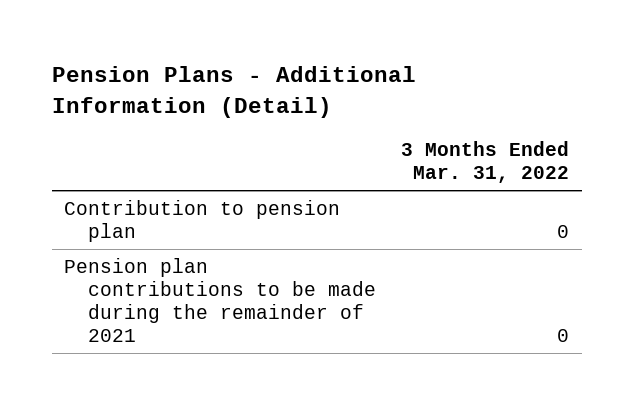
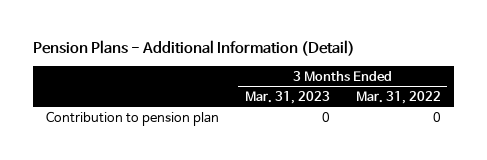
none -> [244,90,330,104] Mar. 31, 2023
[64,257,376,343] Pension plan contributions to be made during the remainder of 2021 -> none

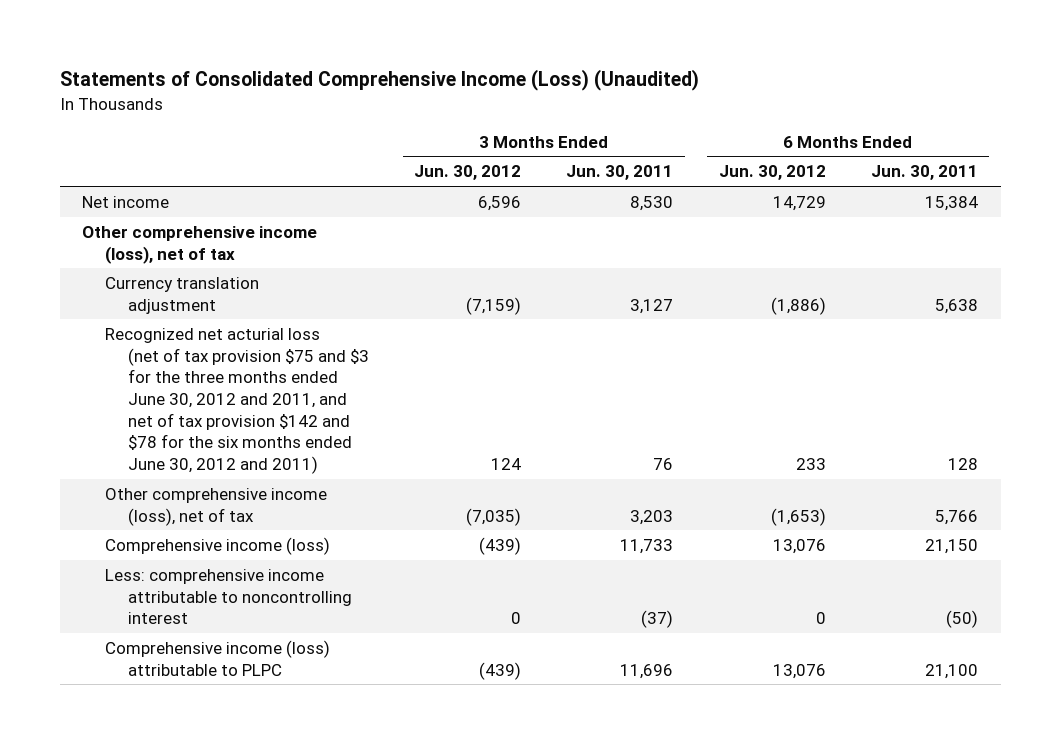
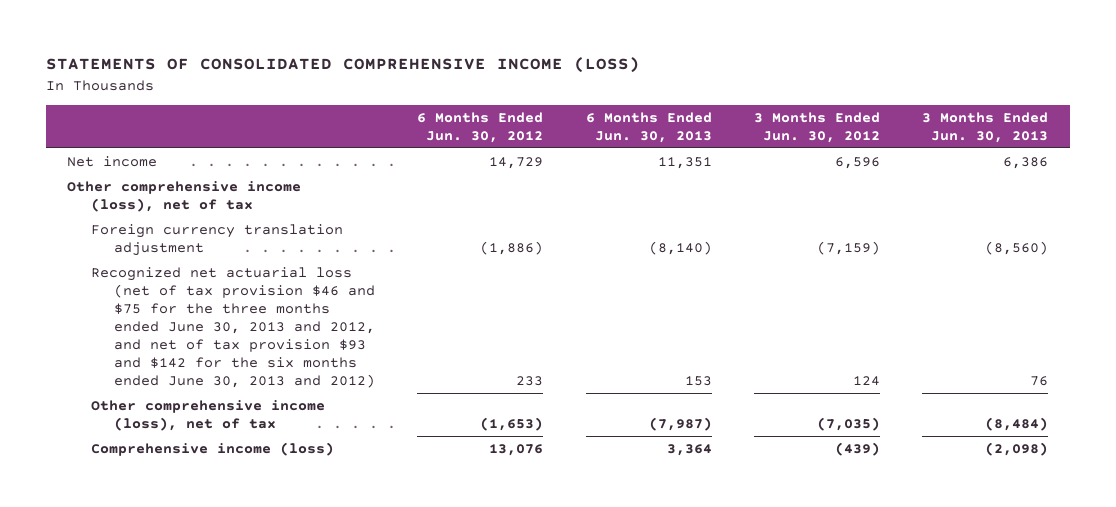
[59,69,699,92] Statements of Consolidated Comprehensive Income (Loss) (Unaudited) -> [46,57,641,74] STATEMENTS OF CONSOLIDATED COMPREHENSIVE INCOME (LOSS)
[566,165,674,181] Jun. 30, 2011 -> none
[870,165,978,181] Jun. 30, 2011 -> none
none -> [585,111,712,143] 6 Months Ended Jun. 30, 2013
none -> [922,111,1049,143] 3 Months Ended Jun. 30, 2013
[105,276,260,314] Currency translation adjustment -> [90,223,343,256] Foreign currency translation adjustment
[105,327,369,475] Recognized net acturial loss (net of tax provision $75 and $3 for the three months ended June 30, 2012 and 2011, and net of tax provision $142 and $78 for the six months ended June 30, 2012 and 2011) -> [90,266,375,389] Recognized net actuarial loss (net of tax provision $46 and $75 for the three months ended June 30, 2013 and 2012, and net of tax provision $93 and $142 for the six months ended June 30, 2013 and 2012)
[105,568,352,625] Less: comprehensive income attributable to noncontrolling interest -> none
[105,639,331,676] Comprehensive income (loss) attributable to PLPC -> none

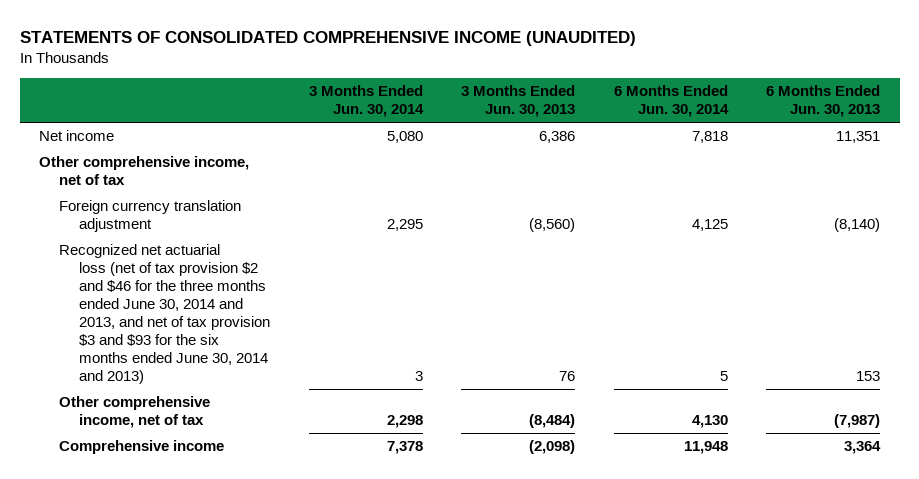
[46,57,641,74] STATEMENTS OF CONSOLIDATED COMPREHENSIVE INCOME (LOSS) -> [19,30,636,46] STATEMENTS OF CONSOLIDATED COMPREHENSIVE INCOME (UNAUDITED)
[417,111,544,143] 6 Months Ended Jun. 30, 2012 -> none
[753,111,880,143] 3 Months Ended Jun. 30, 2012 -> none
none -> [308,85,424,118] 3 Months Ended Jun. 30, 2014
none -> [613,85,729,118] 6 Months Ended Jun. 30, 2014
[67,180,302,212] Other comprehensive income (loss), net of tax -> [38,156,249,186] Other comprehensive income, net of tax
[90,266,375,389] Recognized net actuarial loss (net of tax provision $46 and $75 for the three months ended June 30, 2013 and 2012, and net of tax provision $93 and $142 for the six months ended June 30, 2013 and 2012) -> [59,244,271,385] Recognized net actuarial loss (net of tax provision $2 and $46 for the three months ended June 30, 2014 and 2013, and net of tax provision $3 and $93 for the six months ended June 30, 2014 and 2013)
[90,399,325,431] Other comprehensive income (loss), net of tax -> [59,396,211,429] Other comprehensive income, net of tax
[90,441,334,456] Comprehensive income (loss) -> [59,440,225,455] Comprehensive income

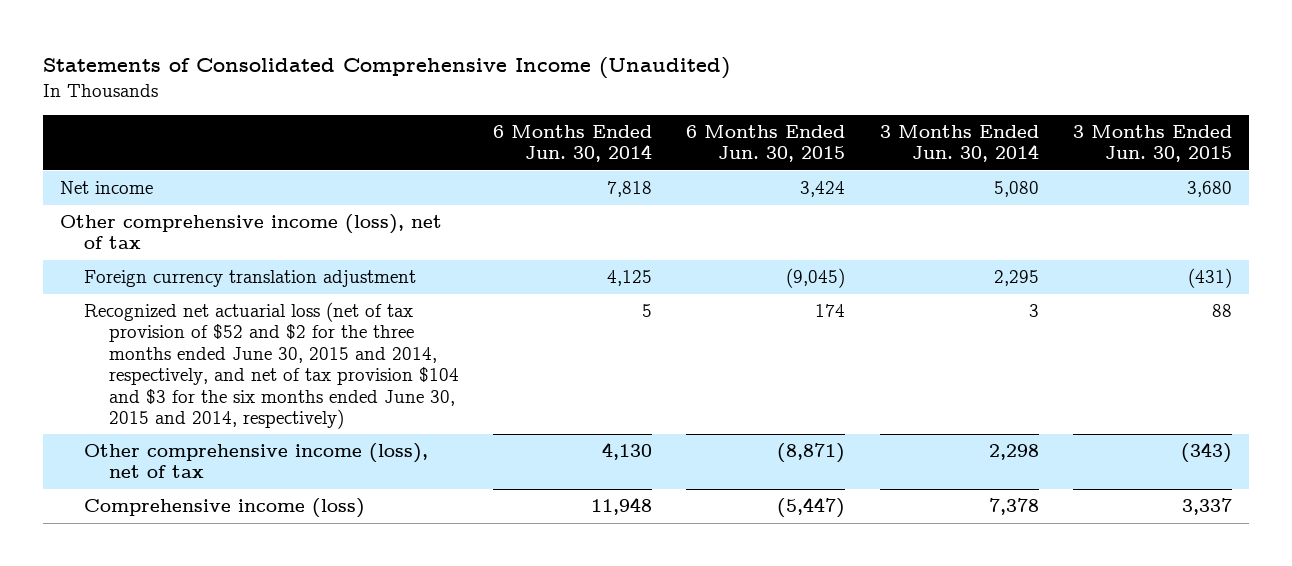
[19,30,636,46] STATEMENTS OF CONSOLIDATED COMPREHENSIVE INCOME (UNAUDITED) -> [43,56,731,79] Statements of Consolidated Comprehensive Income (Unaudited)
[461,85,576,118] 3 Months Ended Jun. 30, 2013 -> none
[766,85,881,118] 6 Months Ended Jun. 30, 2013 -> none
none -> [686,125,846,163] 6 Months Ended Jun. 30, 2015
none -> [1072,125,1232,163] 3 Months Ended Jun. 30, 2015
[38,156,249,186] Other comprehensive income, net of tax -> [60,214,443,250] Other comprehensive income (loss), net of tax
[59,244,271,385] Recognized net actuarial loss (net of tax provision $2 and $46 for the three months ended June 30, 2014 and 2013, and net of tax provision $3 and $93 for the six months ended June 30, 2014 and 2013) -> [84,302,459,429] Recognized net actuarial loss (net of tax provision of $52 and $2 for the three months ended June 30, 2015 and 2014, respectively, and net of tax provision $104 and $3 for the six months ended June 30, 2015 and 2014, respectively)
[59,396,211,429] Other comprehensive income, net of tax -> [84,443,429,479] Other comprehensive income (loss), net of tax
[59,440,225,455] Comprehensive income -> [84,498,366,519] Comprehensive income (loss)

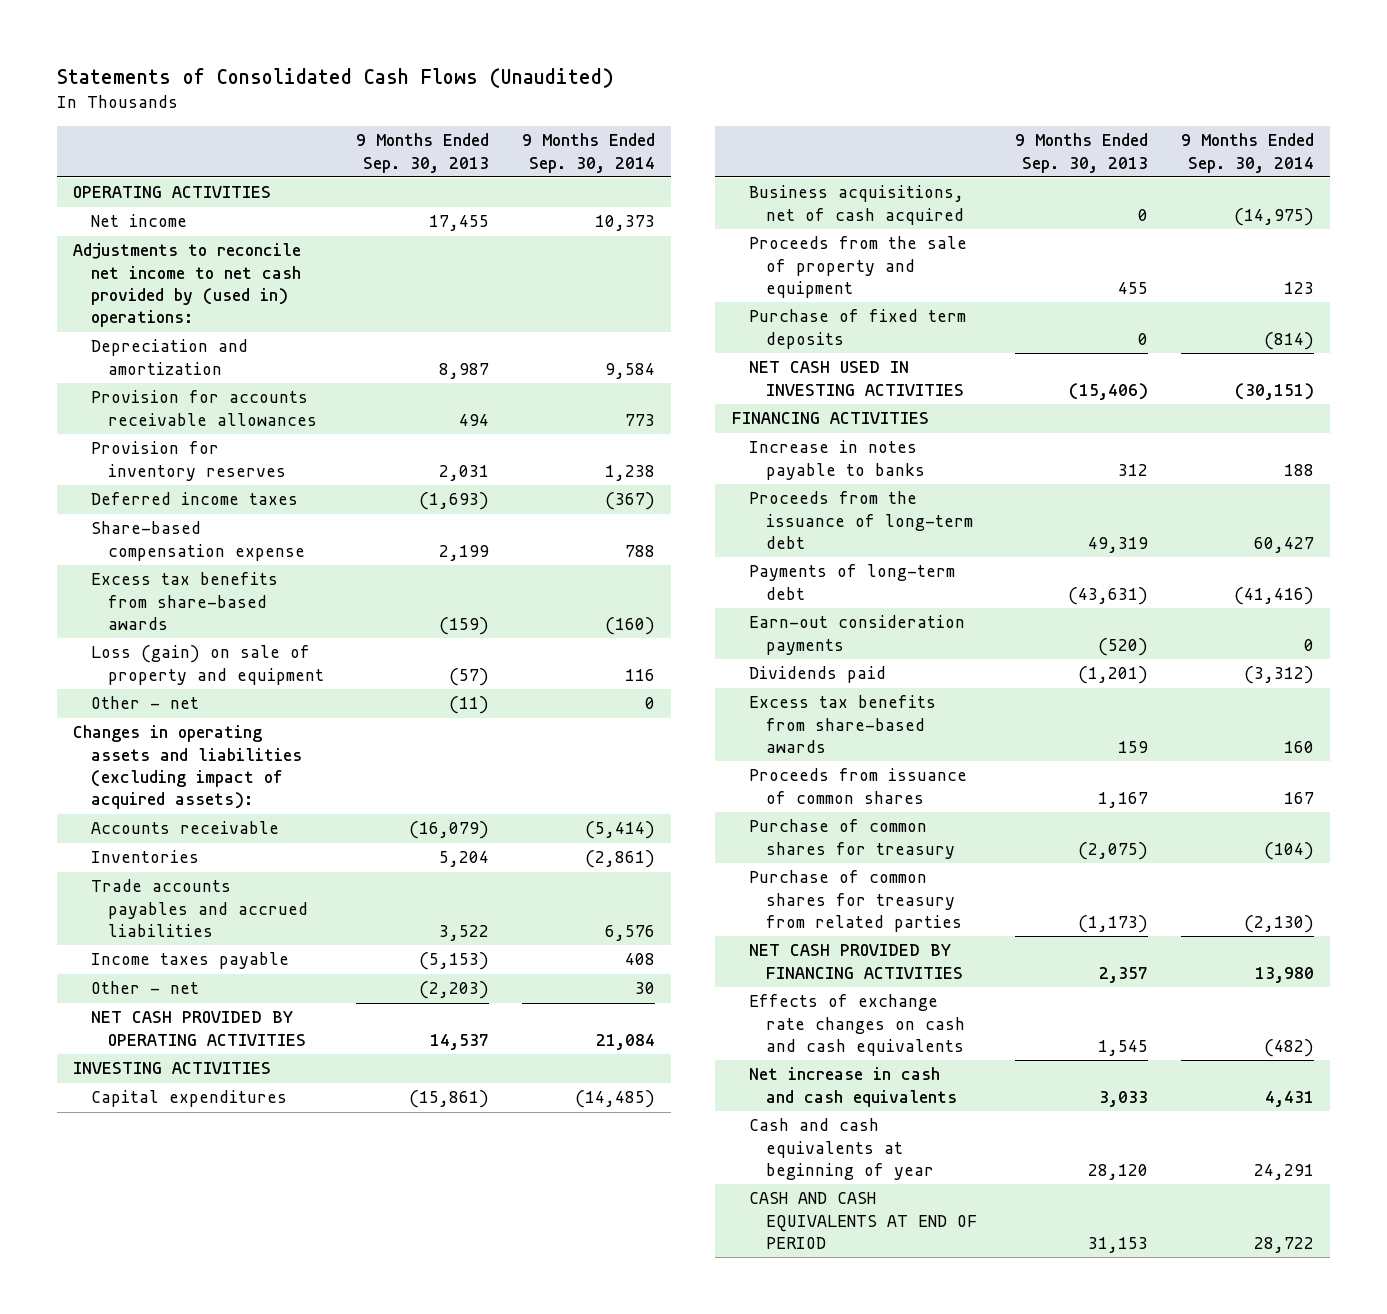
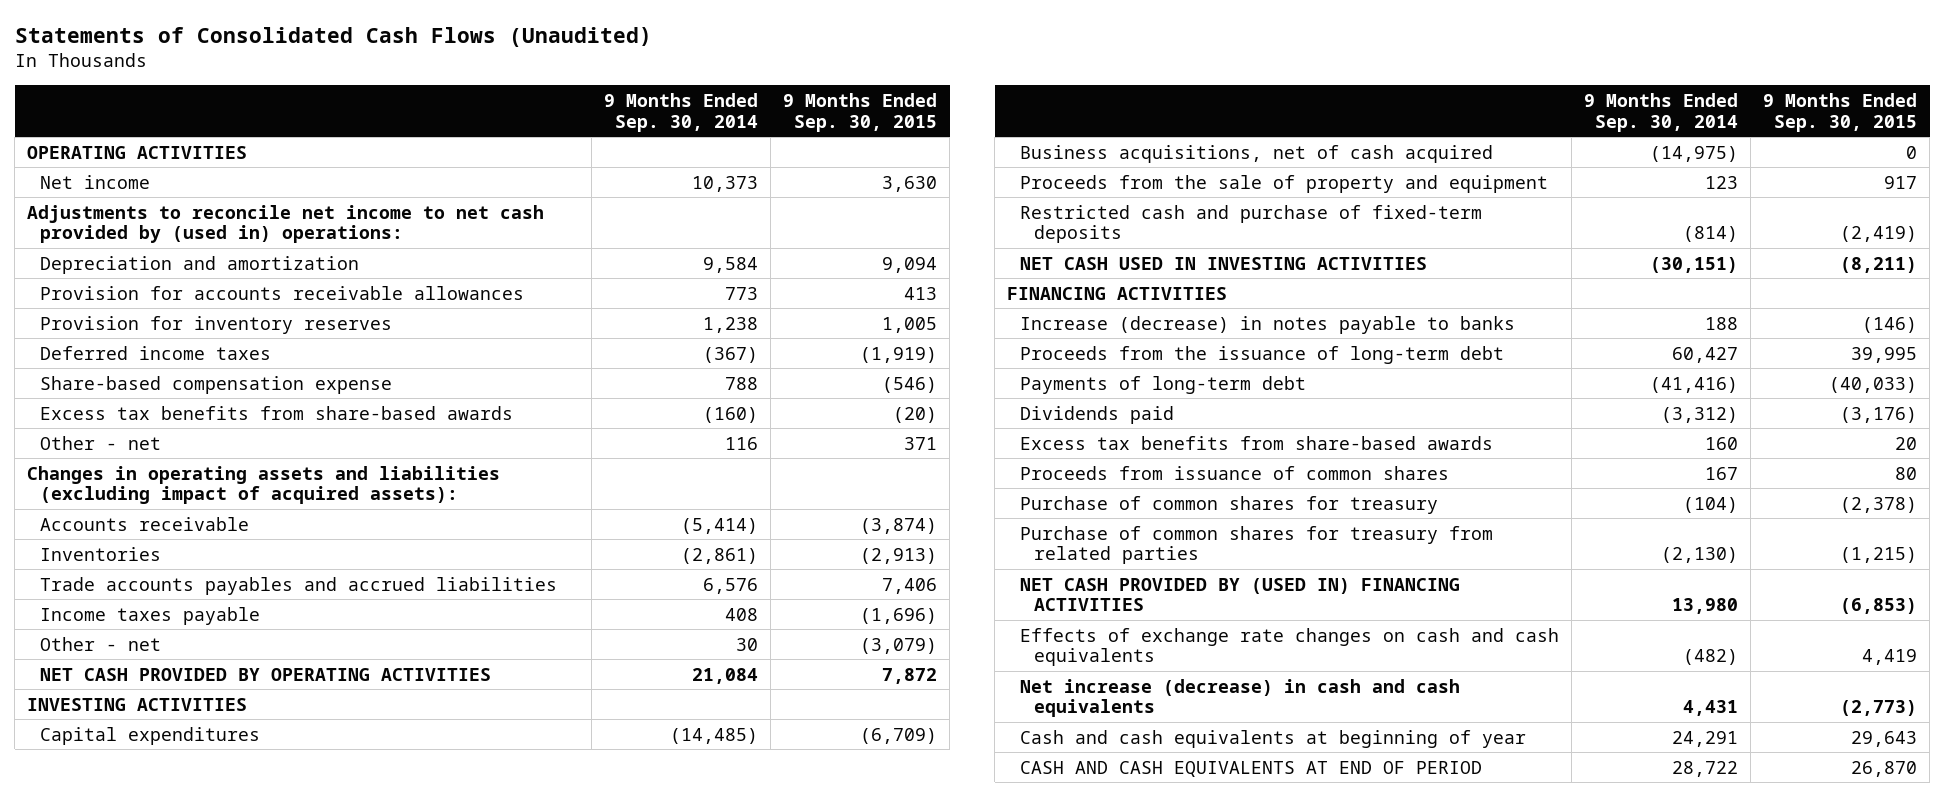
[356,133,490,173] 9 Months Ended Sep. 30, 2013 -> none
none -> [783,92,938,132] 9 Months Ended Sep. 30, 2015
[90,645,324,685] Loss (gain) on sale of property and equipment -> none
[644,697,655,710] 0 -> [725,436,759,450] 116
[749,309,967,349] Purchase of fixed term deposits -> [1020,204,1483,244] Restricted cash and purchase of fixed-term deposits
[749,440,926,480] Increase in notes payable to banks -> [1020,315,1516,334] Increase (decrease) in notes payable to banks
[749,615,966,655] Earn-out consideration payments -> none
[749,944,964,979] NET CASH PROVIDED BY FINANCING ACTIVITIES -> [1020,577,1461,612] NET CASH PROVIDED BY (USED IN) FINANCING ACTIVITIES
[749,1067,958,1107] Net increase in cash and cash equivalents -> [1020,678,1461,718] Net increase (decrease) in cash and cash equivalents

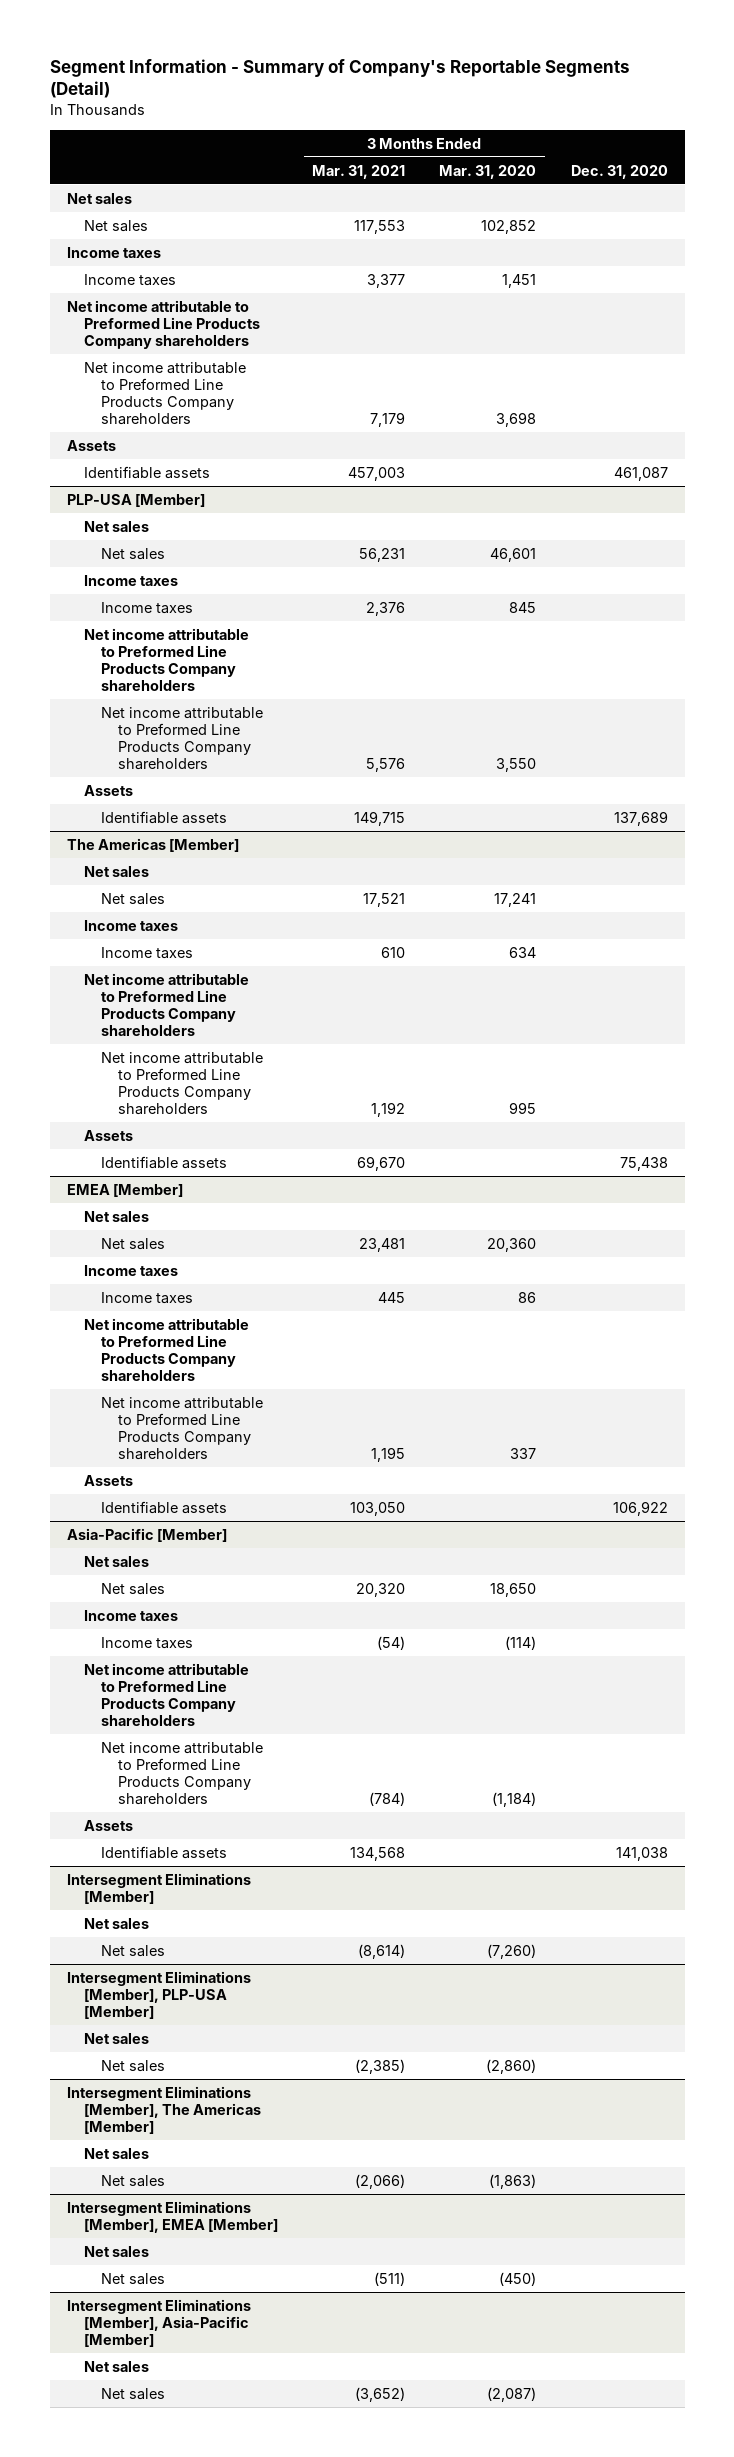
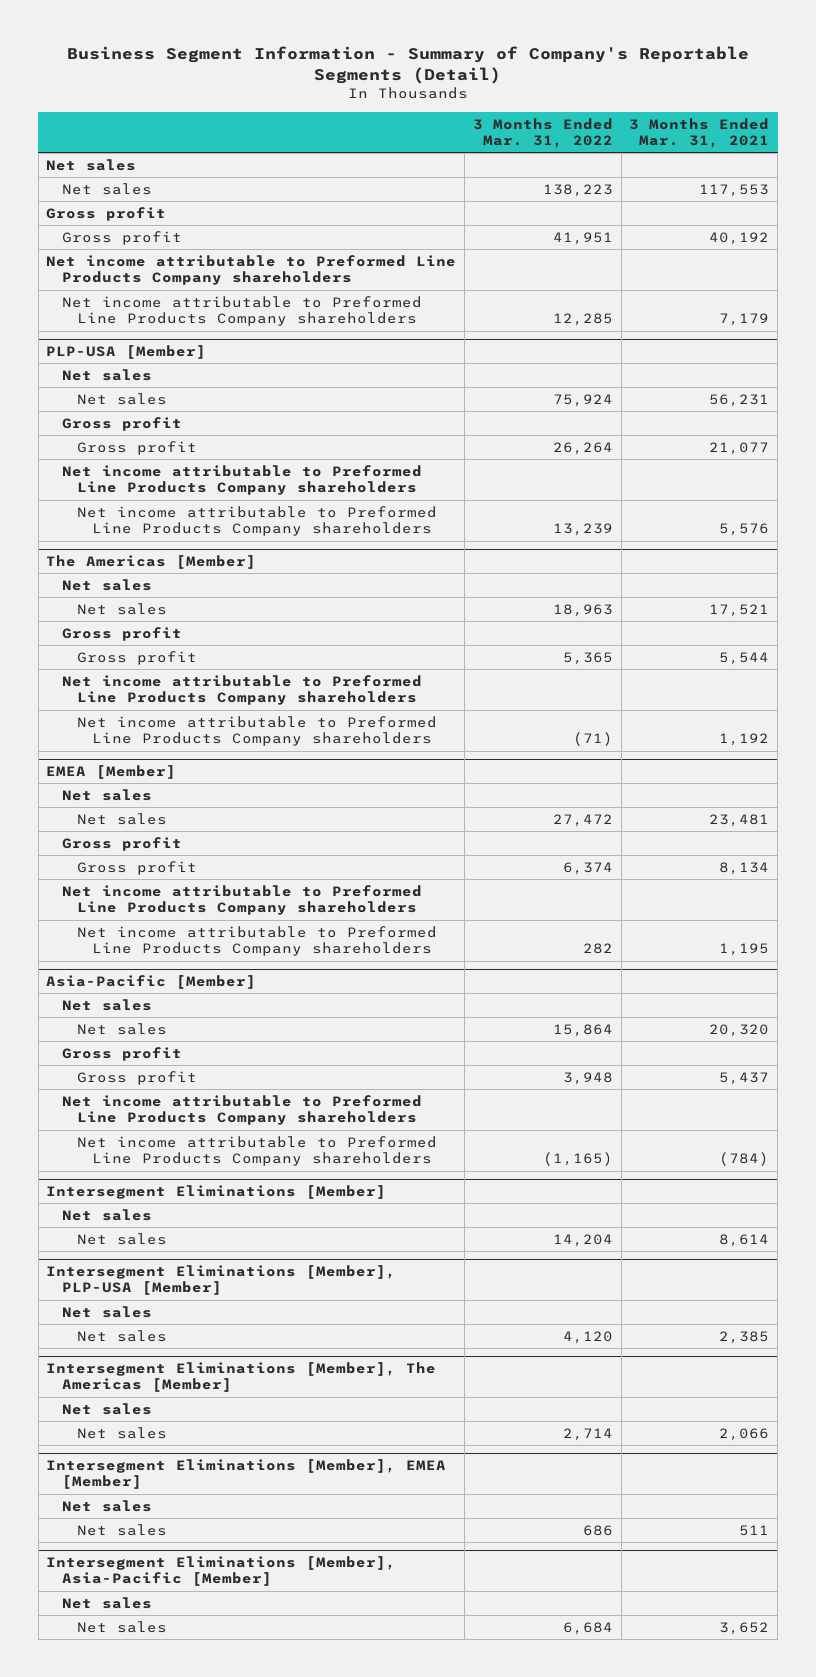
[49,58,630,99] Segment Information - Summary of Company's Reportable Segments (Detail) -> [66,46,749,85] Business Segment Information - Summary of Company's Reportable Segments (Detail)
[439,164,537,179] Mar. 31, 2020 -> none
[570,164,668,179] Dec. 31, 2020 -> none
none -> [472,117,613,149] 3 Months Ended Mar. 31, 2022
[66,246,161,258] Income taxes -> none
[83,273,176,286] Income taxes -> none
none -> [46,206,167,221] Gross profit
none -> [61,230,182,245] Gross profit
[66,439,116,451] Assets -> none
[83,465,210,479] Identifiable assets -> none
[83,574,178,586] Income taxes -> none
[100,601,193,614] Income taxes -> none
none -> [61,416,182,431] Gross profit
none -> [76,440,197,455] Gross profit
[83,784,133,796] Assets -> none
[100,810,227,824] Identifiable assets -> none
[83,919,178,931] Income taxes -> none
[100,946,193,959] Income taxes -> none
none -> [61,626,182,641] Gross profit
none -> [76,650,197,665] Gross profit
[83,1129,133,1141] Assets -> none
[100,1155,227,1169] Identifiable assets -> none
[83,1264,178,1276] Income taxes -> none
[100,1291,193,1304] Income taxes -> none
none -> [61,836,182,851] Gross profit
none -> [76,860,197,875] Gross profit
[83,1474,133,1486] Assets -> none
[100,1500,227,1514] Identifiable assets -> none
[83,1609,178,1621] Income taxes -> none
[100,1636,193,1649] Income taxes -> none
none -> [61,1046,182,1061] Gross profit
none -> [76,1070,197,1085] Gross profit
[83,1819,133,1831] Assets -> none
[100,1845,227,1859] Identifiable assets -> none
[358,1943,406,1959] (8,614) -> [719,1233,770,1247] 8,614
[355,2058,406,2074] (2,385) -> [719,1330,770,1344] 2,385
[355,2173,406,2189] (2,066) -> [719,1427,770,1441] 2,066
[374,2271,406,2286] (511) -> [739,1524,770,1536] 511
[355,2386,406,2402] (3,652) -> [719,1621,770,1635] 3,652

